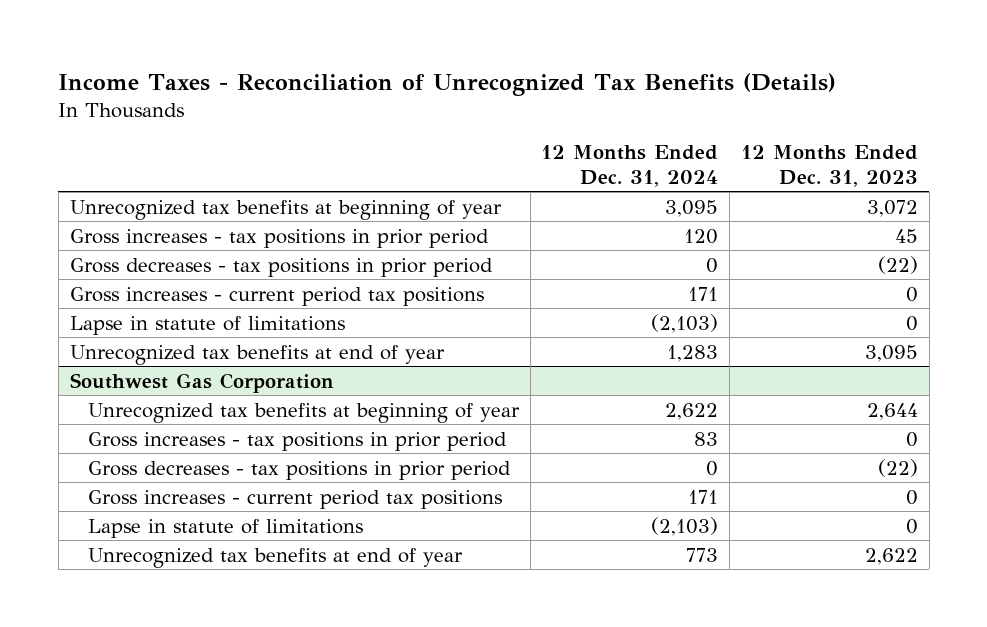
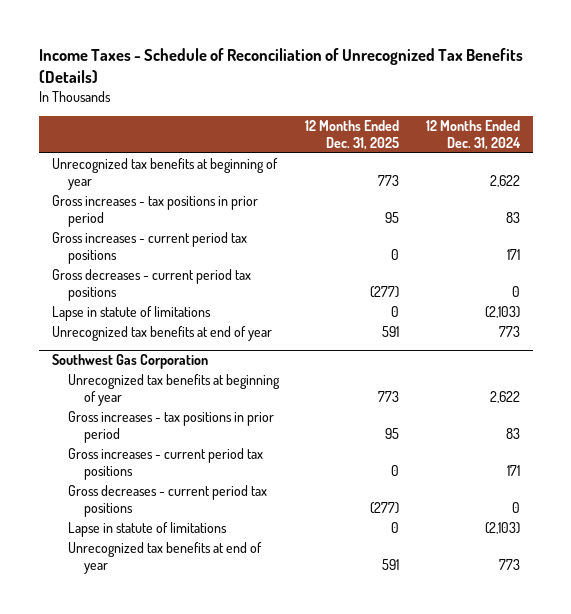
[58,72,837,96] Income Taxes - Reconciliation of Unrecognized Tax Benefits (Details) -> [38,47,523,83] Income Taxes - Schedule of Reconciliation of Unrecognized Tax Benefits (Details)
[740,145,918,187] 12 Months Ended Dec. 31, 2023 -> none
none -> [305,120,400,150] 12 Months Ended Dec. 31, 2025
[69,257,493,277] Gross decreases - tax positions in prior period -> none
[665,199,719,217] 3,095 -> [489,174,520,187] 2,622
[684,228,719,244] 120 -> [505,211,520,223] 83
none -> [51,269,251,301] Gross decreases - current period tax positions
[667,344,719,362] 1,283 -> [498,326,520,338] 773
[87,460,511,480] Gross decreases - tax positions in prior period -> none
none -> [67,485,267,517] Gross decreases - current period tax positions

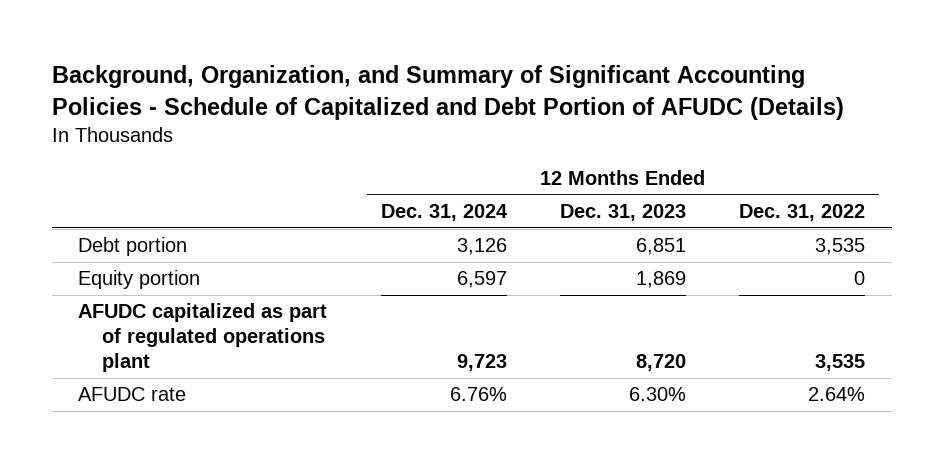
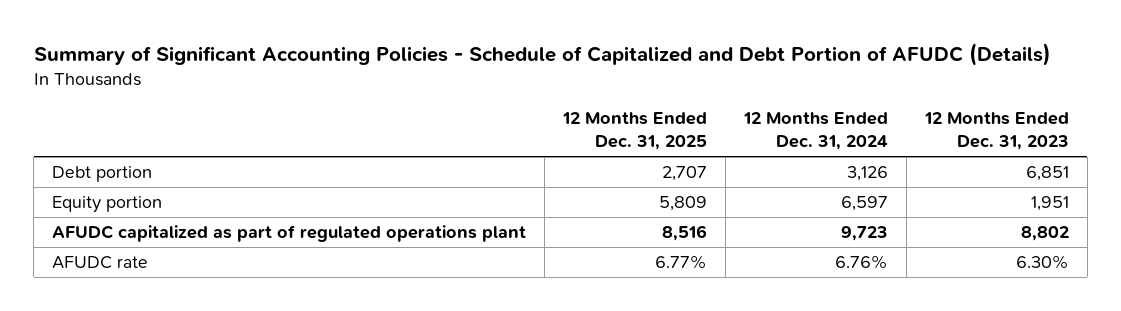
[51,65,844,120] Background, Organization, and Summary of Significant Accounting Policies - Schedule of Capitalized and Debt Portion of AFUDC (Details) -> [33,43,1051,67] Summary of Significant Accounting Policies - Schedule of Capitalized and Debt Portion of AFUDC (Details)
[739,204,866,222] Dec. 31, 2022 -> none
none -> [562,112,708,151] 12 Months Ended Dec. 31, 2025
[636,271,687,289] 1,869 -> [1030,196,1069,212] 1,951
[636,354,687,372] 8,720 -> [1020,226,1069,242] 8,802

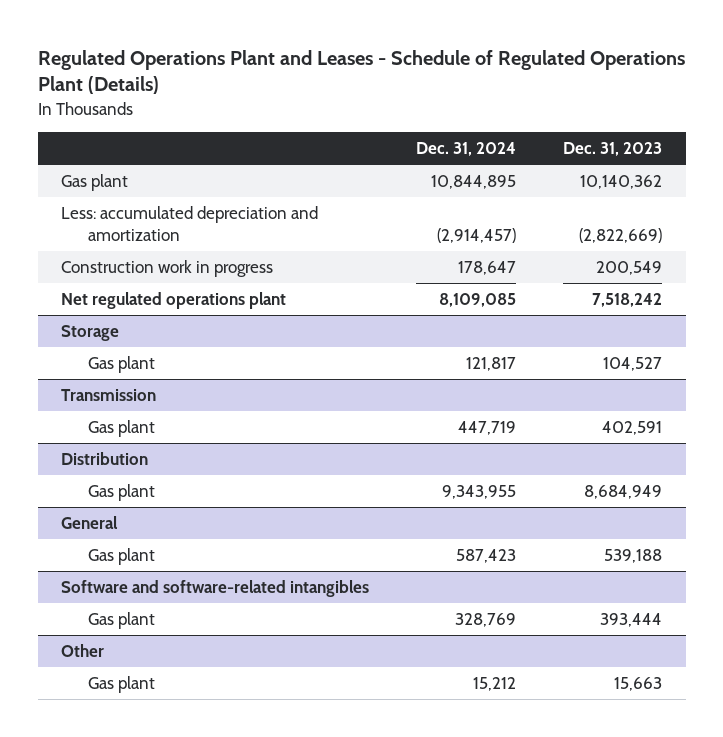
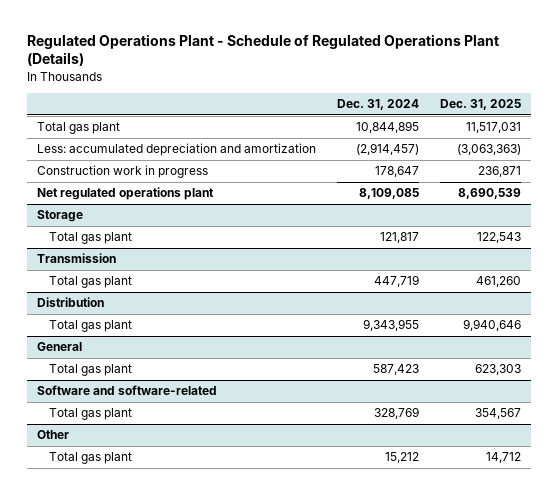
[37,49,685,95] Regulated Operations Plant and Leases - Schedule of Regulated Operations Plant (Details) -> [26,33,499,67] Regulated Operations Plant - Schedule of Regulated Operations Plant (Details)
[563,142,663,157] Dec. 31, 2023 -> none
none -> [439,99,521,111] Dec. 31, 2025
[61,174,129,192] Gas plant -> [37,122,121,135] Total gas plant
[88,356,156,374] Gas plant -> [49,232,133,245] Total gas plant
[88,420,156,438] Gas plant -> [49,276,133,289] Total gas plant
[88,484,156,502] Gas plant -> [49,320,133,333] Total gas plant
[88,548,156,566] Gas plant -> [49,364,133,377] Total gas plant
[61,580,370,598] Software and software-related intangibles -> [37,385,218,396] Software and software-related
[88,612,156,630] Gas plant -> [49,408,133,421] Total gas plant
[88,676,156,694] Gas plant -> [49,452,133,465] Total gas plant

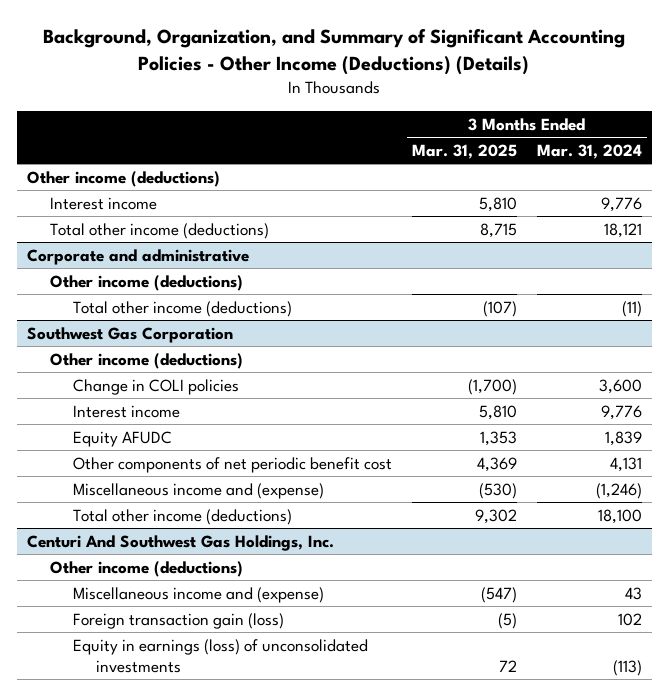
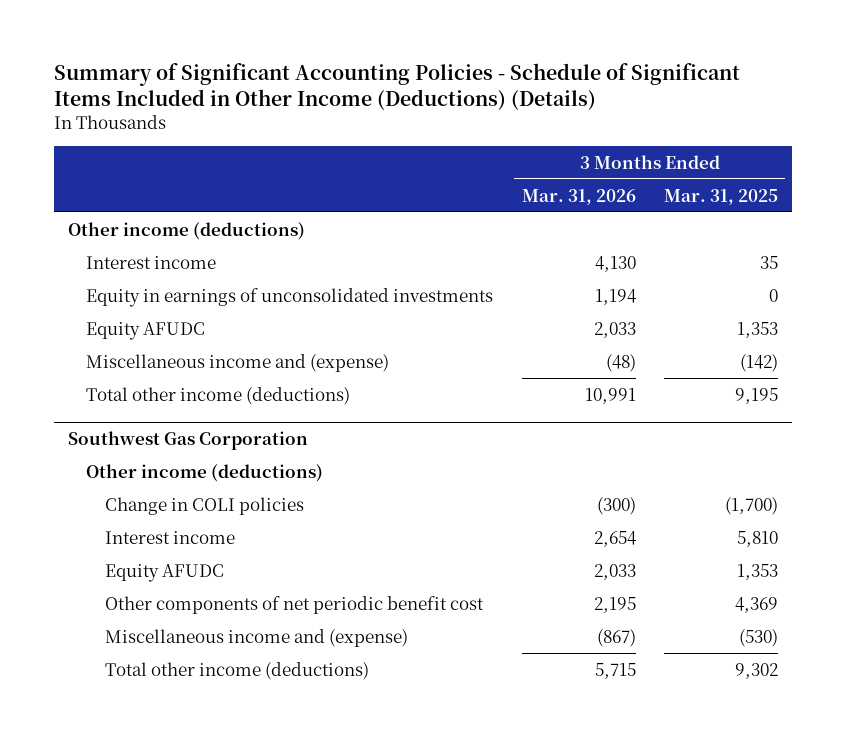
[43,29,626,76] Background, Organization, and Summary of Significant Accounting Policies - Other Income (Deductions) (Details) -> [53,62,740,111] Summary of Significant Accounting Policies - Schedule of Significant Items Included in Other Income (Deductions) (Details)
[537,143,643,159] Mar. 31, 2024 -> none
none -> [521,188,636,205] Mar. 31, 2026
[26,248,249,265] Corporate and administrative -> none
[49,274,243,291] Other income (deductions) -> none
[72,300,292,317] Total other income (deductions) -> none
[479,196,518,212] 5,810 -> [759,255,778,269] 35
none -> [86,287,494,307] Equity in earnings of unconsolidated investments
none -> [86,321,206,340] Equity AFUDC
none -> [86,353,390,372] Miscellaneous income and (expense)
[480,222,518,238] 8,715 -> [734,387,778,404] 9,195
[26,534,334,551] Centuri And Southwest Gas Holdings, Inc. -> none
[49,560,243,577] Other income (deductions) -> none
[72,586,324,603] Miscellaneous income and (expense) -> none
[72,612,284,629] Foreign transaction gain (loss) -> none
[72,638,368,673] Equity in earnings (loss) of unconsolidated investments -> none

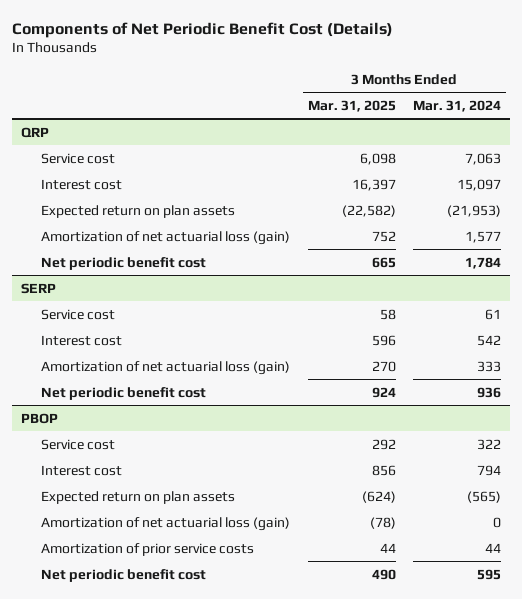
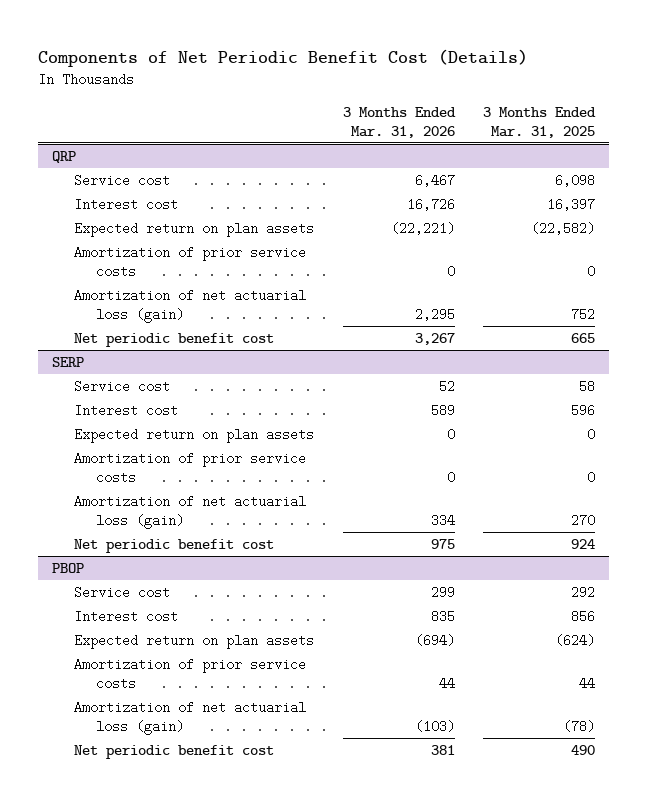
[413,99,502,112] Mar. 31, 2024 -> none
none -> [342,106,456,138] 3 Months Ended Mar. 31, 2026
none -> [74,245,307,278] Amortization of prior service costs
none -> [74,427,315,443] Expected return on plan assets
none -> [74,451,307,484] Amortization of prior service costs
[41,516,291,531] Amortization of net actuarial loss (gain) -> [74,700,307,735] Amortization of net actuarial loss (gain)

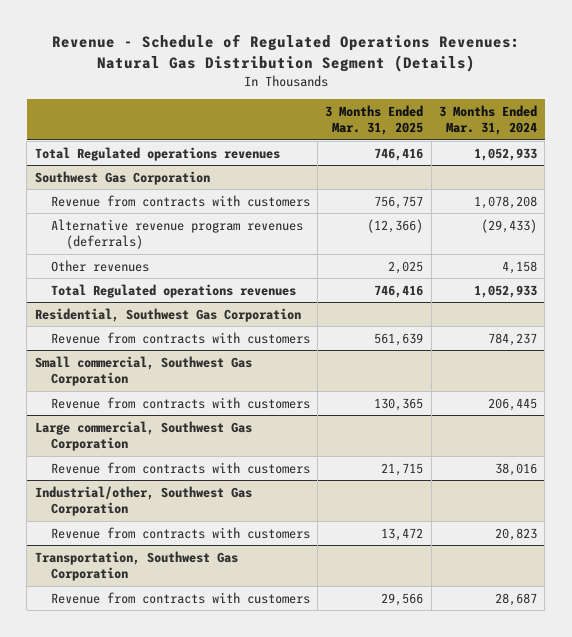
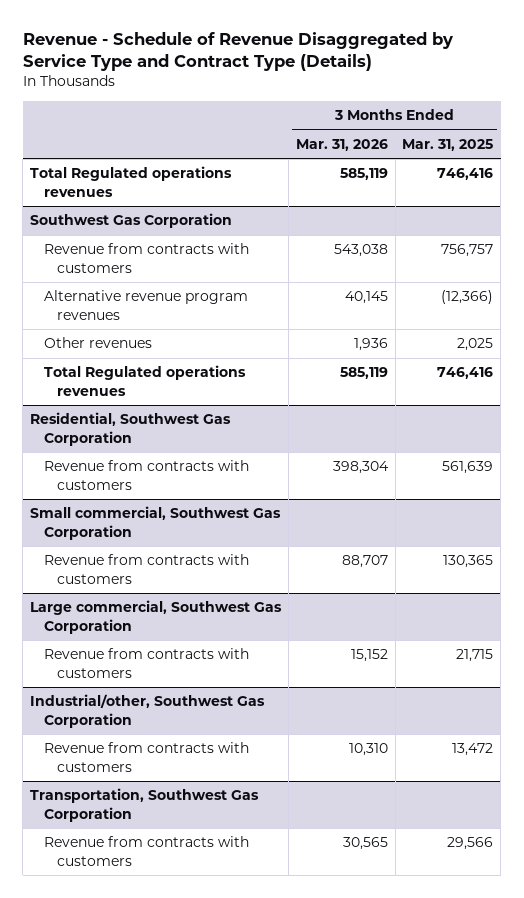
[51,34,520,72] Revenue - Schedule of Regulated Operations Revenues: Natural Gas Distribution Segment (Details) -> [22,32,453,72] Revenue - Schedule of Revenue Disaggregated by Service Type and Contract Type (Details)
[438,104,537,135] 3 Months Ended Mar. 31, 2024 -> none
none -> [295,138,388,151] Mar. 31, 2026
[50,218,303,250] Alternative revenue program revenues (deferrals) -> [43,290,248,320] Alternative revenue program revenues

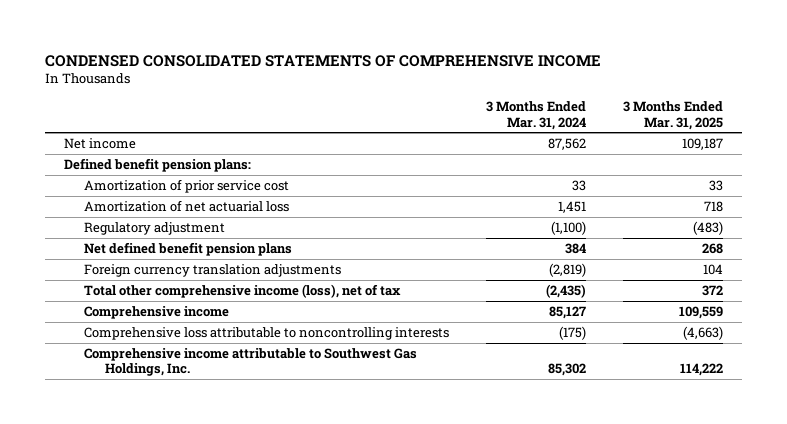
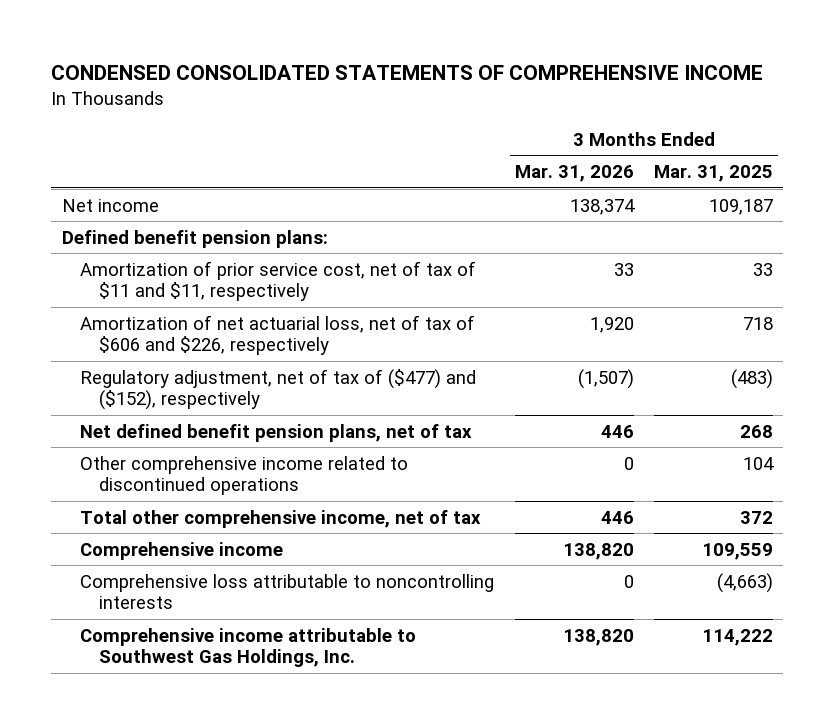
[486,101,587,130] 3 Months Ended Mar. 31, 2024 -> none
none -> [514,164,634,182] Mar. 31, 2026
[84,264,342,278] Foreign currency translation adjustments -> none
[84,179,290,194] Amortization of prior service cost -> [80,260,477,302] Amortization of prior service cost, net of tax of $11 and $11, respectively
[84,200,290,213] Amortization of net actuarial loss -> [80,314,476,356] Amortization of net actuarial loss, net of tax of $606 and $226, respectively
[84,222,226,236] Regulatory adjustment -> [80,368,477,411] Regulatory adjustment, net of tax of ($477) and ($152), respectively
[84,242,293,257] Net defined benefit pension plans -> [80,423,473,442] Net defined benefit pension plans, net of tax
none -> [80,455,409,496] Other comprehensive income related to discontinued operations
[84,284,402,299] Total other comprehensive income (loss), net of tax -> [80,509,482,528] Total other comprehensive income, net of tax

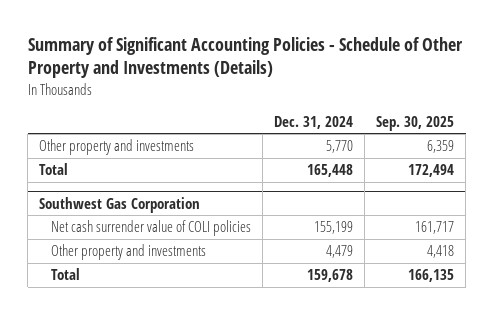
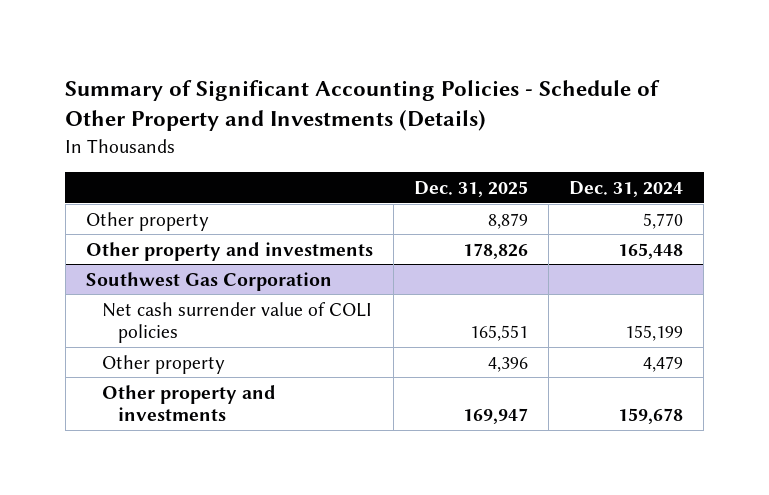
[376,115,455,131] Sep. 30, 2025 -> none
none -> [413,181,528,198] Dec. 31, 2025
[39,163,69,176] Total -> none
none -> [85,211,209,231] Other property
[326,140,354,154] 5,770 -> [617,242,683,259] 165,448
[51,268,81,281] Total -> none
none -> [102,354,226,374] Other property
[326,245,354,259] 4,479 -> [617,408,683,425] 159,678

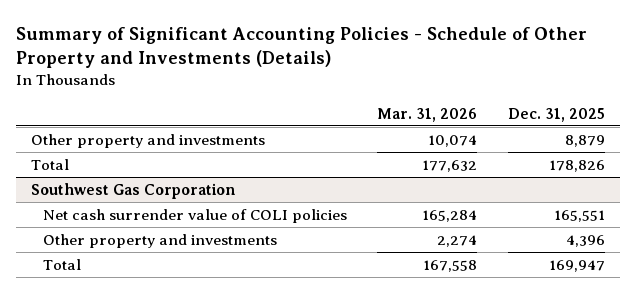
[568,181,683,198] Dec. 31, 2024 -> none
none -> [377,107,478,122] Mar. 31, 2026
[85,211,209,231] Other property -> [31,133,266,148] Other property and investments
[85,241,373,261] Other property and investments -> [31,158,70,170] Total
[102,354,226,374] Other property -> [43,233,278,248] Other property and investments
[102,384,277,422] Other property and investments -> [43,258,82,270] Total

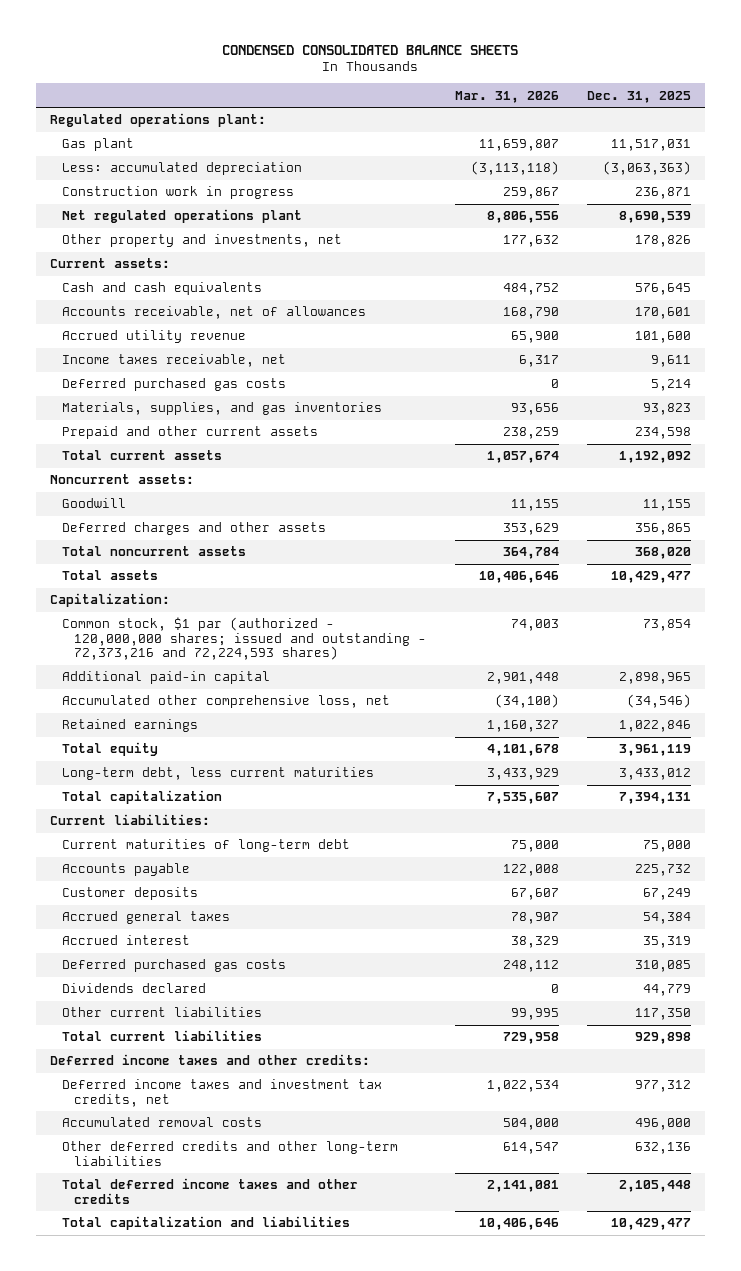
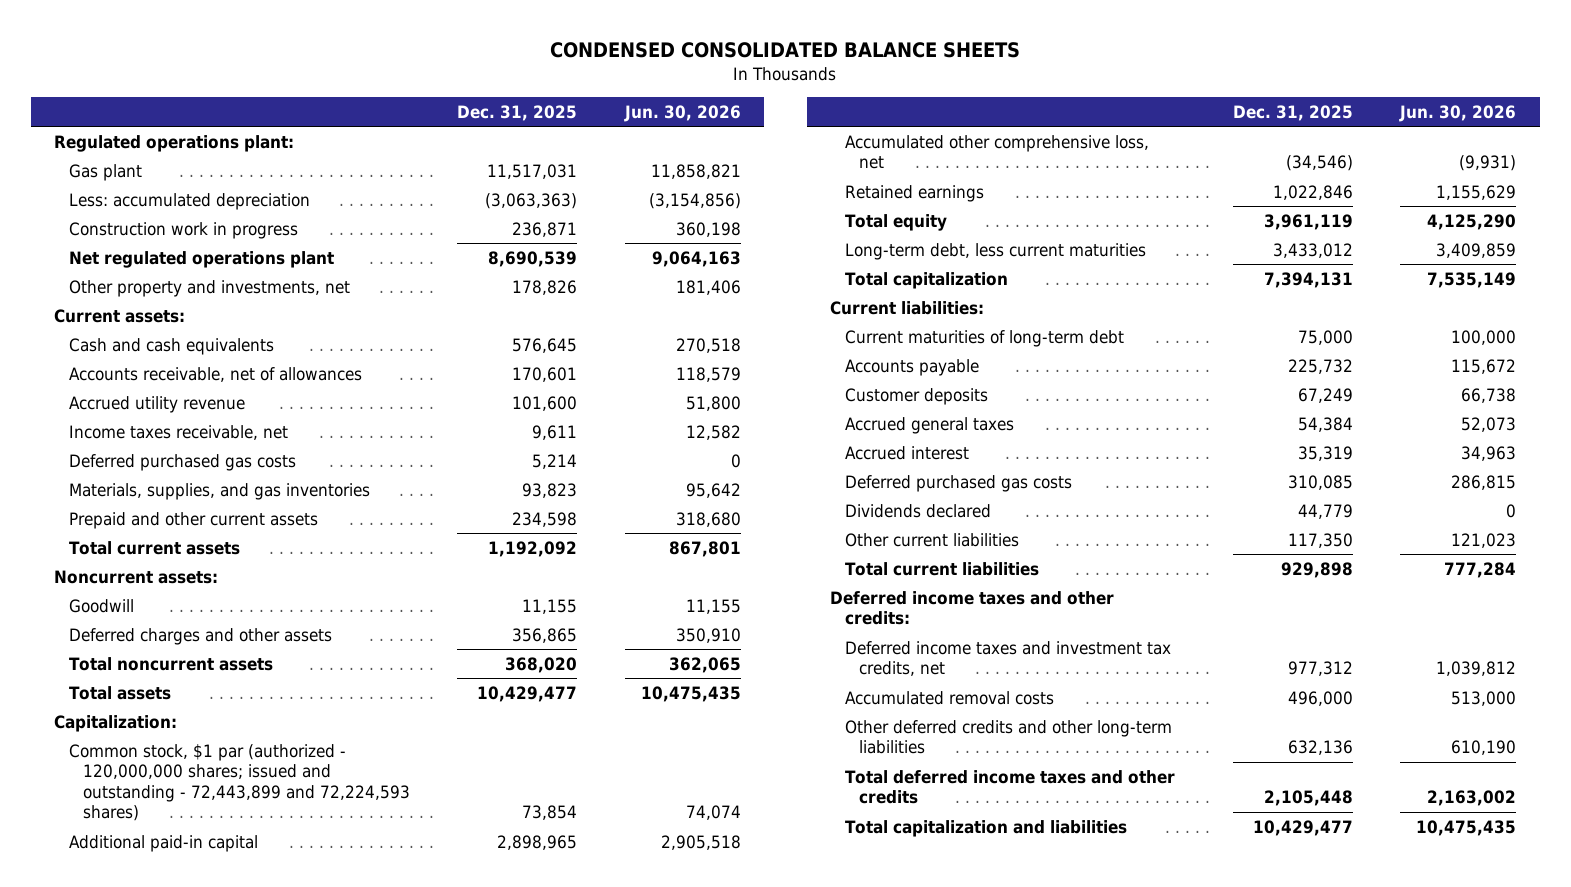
[454,90,559,103] Mar. 31, 2026 -> none
none -> [623,104,741,122] Jun. 30, 2026
[61,617,426,661] Common stock, $1 par (authorized - 120,000,000 shares; issued and outstanding - 72,373,216 and 72,224,593 shares) -> [68,743,411,822] Common stock, $1 par (authorized - 120,000,000 shares; issued and outstanding - 72,443,899 and 72,224,593 shares)

